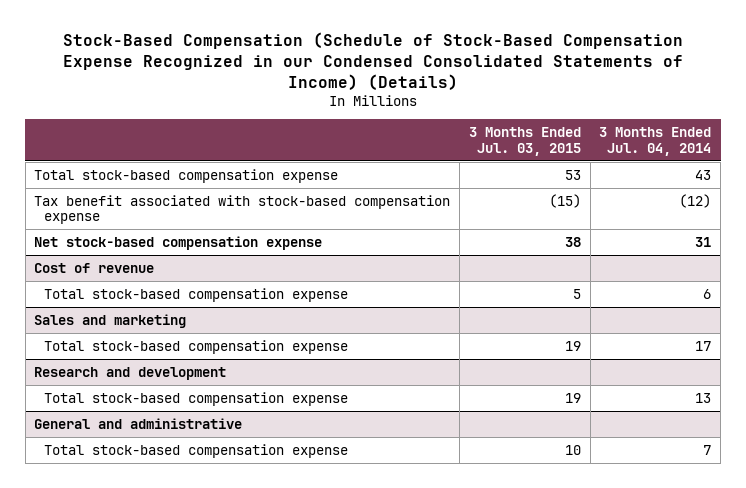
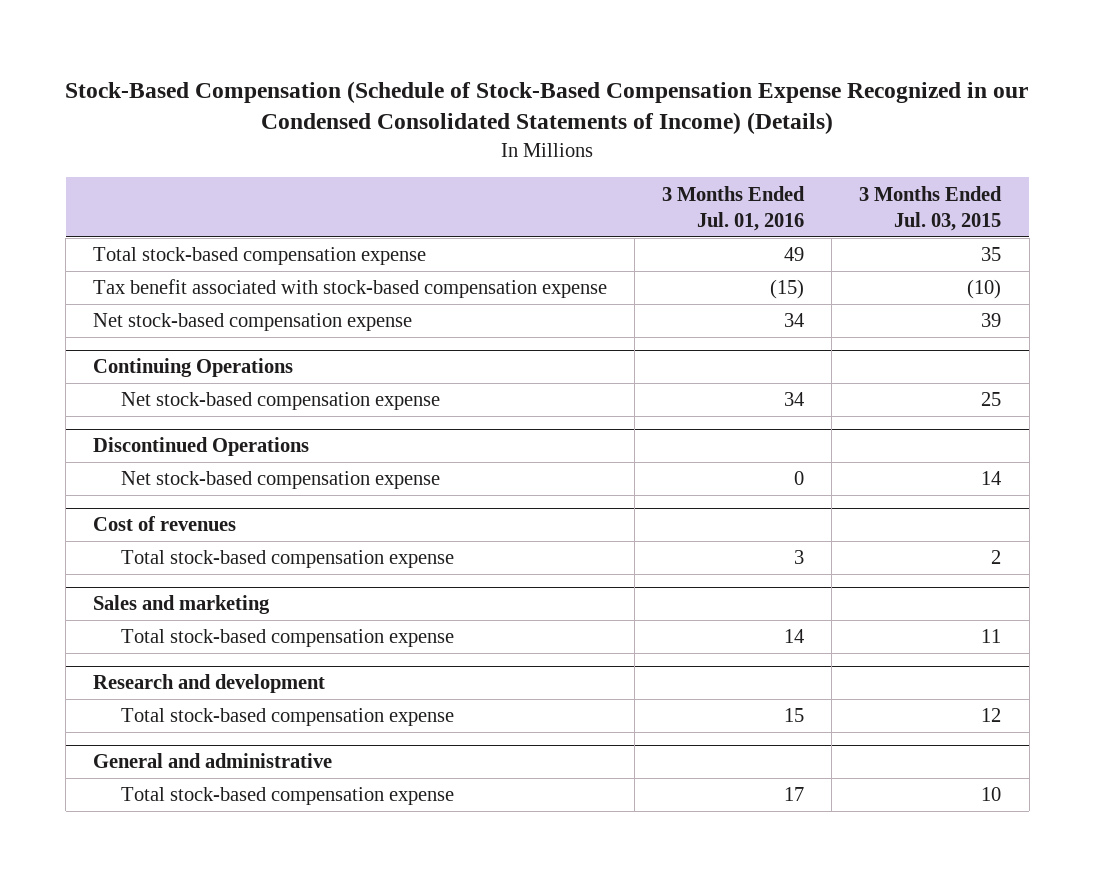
[599,127,712,156] 3 Months Ended Jul. 04, 2014 -> none
none -> [662,185,806,231] 3 Months Ended Jul. 01, 2016
[564,169,581,180] 53 -> [981,247,1002,262] 35
[548,193,581,208] (15) -> [967,279,1002,300] (10)
[564,236,581,247] 38 -> [981,313,1002,328] 39
none -> [93,358,294,378] Continuing Operations
none -> [120,392,440,411] Net stock-based compensation expense
none -> [93,437,310,457] Discontinued Operations
none -> [120,471,440,490] Net stock-based compensation expense
[34,262,155,273] Cost of revenue -> [93,516,237,532] Cost of revenues
[572,288,581,299] 5 -> [991,550,1002,565] 2
[564,340,581,351] 19 -> [981,629,1002,644] 11
[564,392,581,403] 19 -> [981,708,1002,723] 12

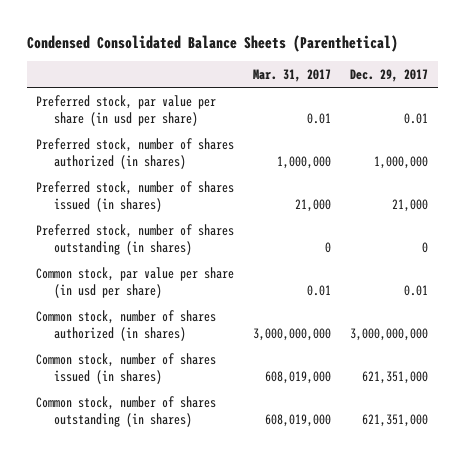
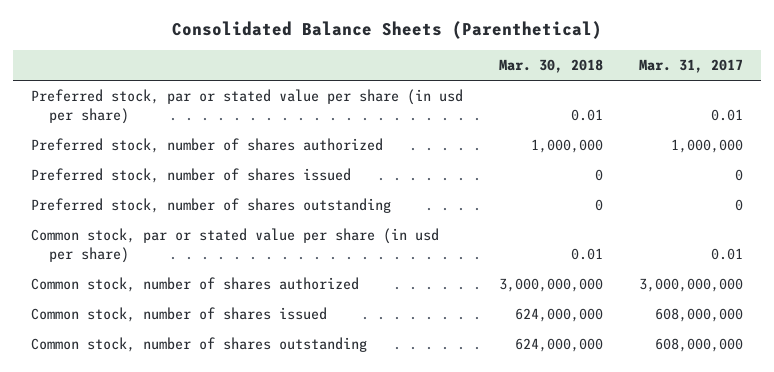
[26,34,398,52] Condensed Consolidated Balance Sheets (Parenthetical) -> [171,21,602,40] Consolidated Balance Sheets (Parenthetical)
[350,68,429,82] Dec. 29, 2017 -> none
none -> [498,59,603,74] Mar. 30, 2018
[36,94,217,126] Preferred stock, par value per share (in usd per share) -> [30,89,463,124] Preferred stock, par or stated value per share (in usd per share)
[36,137,235,169] Preferred stock, number of shares authorized (in shares) -> [30,138,383,154] Preferred stock, number of shares authorized
[36,180,235,212] Preferred stock, number of shares issued (in shares) -> [30,168,351,184] Preferred stock, number of shares issued
[295,198,332,212] 21,000 -> [735,169,744,182] 0
[36,223,235,255] Preferred stock, number of shares outstanding (in shares) -> [30,198,391,214] Preferred stock, number of shares outstanding
[36,266,235,298] Common stock, par value per share (in usd per share) -> [30,228,439,263] Common stock, par or stated value per share (in usd per share)
[36,309,217,341] Common stock, number of shares authorized (in shares) -> [30,277,359,293] Common stock, number of shares authorized
[36,352,217,384] Common stock, number of shares issued (in shares) -> [30,307,327,323] Common stock, number of shares issued
[265,370,332,384] 608,019,000 -> [655,308,744,323] 608,000,000
[36,395,217,427] Common stock, number of shares outstanding (in shares) -> [30,337,367,353] Common stock, number of shares outstanding
[265,413,332,427] 608,019,000 -> [655,338,744,353] 608,000,000

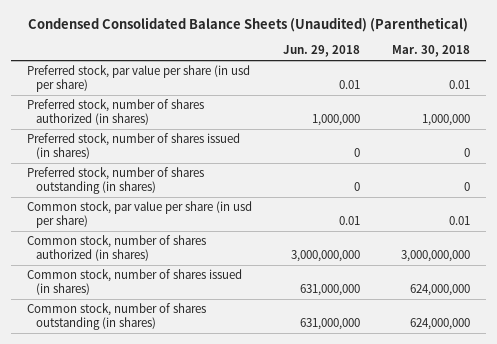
[171,21,602,40] Consolidated Balance Sheets (Parenthetical) -> [28,16,469,32] Condensed Consolidated Balance Sheets (Unaudited) (Parenthetical)
[639,59,744,74] Mar. 31, 2017 -> none
none -> [283,45,361,58] Jun. 29, 2018
[30,89,463,124] Preferred stock, par or stated value per share (in usd per share) -> [26,65,250,93] Preferred stock, par value per share (in usd per share)
[30,138,383,154] Preferred stock, number of shares authorized -> [26,99,204,126] Preferred stock, number of shares authorized (in shares)
[30,168,351,184] Preferred stock, number of shares issued -> [26,133,240,160] Preferred stock, number of shares issued (in shares)
[30,198,391,214] Preferred stock, number of shares outstanding -> [26,167,204,195] Preferred stock, number of shares outstanding (in shares)
[30,228,439,263] Common stock, par or stated value per share (in usd per share) -> [26,201,252,229] Common stock, par value per share (in usd per share)
[30,277,359,293] Common stock, number of shares authorized -> [26,235,206,262] Common stock, number of shares authorized (in shares)
[30,307,327,323] Common stock, number of shares issued -> [26,269,242,296] Common stock, number of shares issued (in shares)
[30,337,367,353] Common stock, number of shares outstanding -> [26,303,206,331] Common stock, number of shares outstanding (in shares)

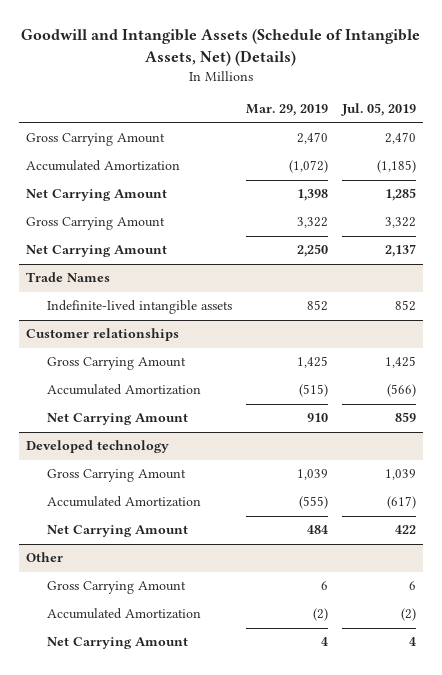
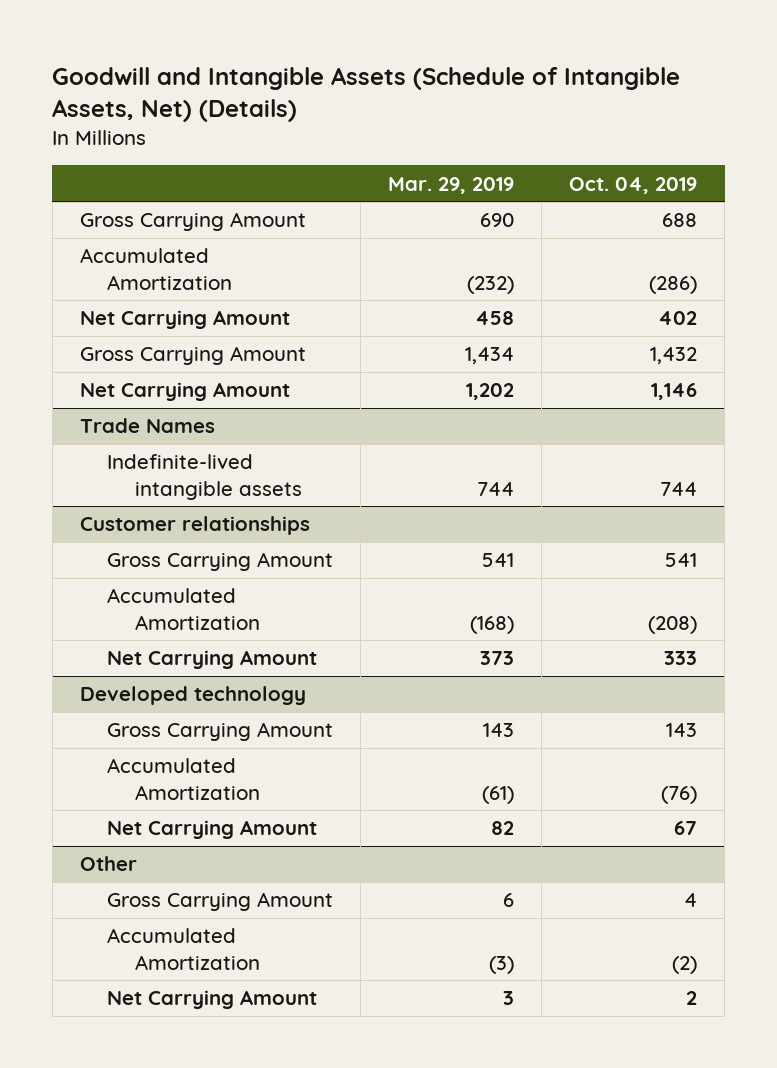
[340,103,416,117] Jul. 05, 2019 -> none
none -> [569,176,698,194] Oct. 04, 2019
[296,132,328,145] 2,470 -> [480,213,515,228] 690
[288,160,328,174] (1,072) -> [467,275,515,294] (232)
[296,189,328,202] 1,398 -> [475,311,515,326] 458
[296,217,328,229] 3,322 -> [465,347,515,365] 1,434
[296,244,328,258] 2,250 -> [466,383,515,401] 1,202
[306,300,328,312] 852 -> [477,481,515,496] 744
[296,356,328,369] 1,425 -> [482,553,515,568] 541
[298,384,328,398] (515) -> [470,615,515,634] (168)
[306,413,328,423] 910 -> [480,651,515,666] 373
[296,469,328,481] 1,039 -> [483,723,515,738] 143
[298,496,328,510] (555) -> [482,785,515,804] (61)
[306,525,328,535] 484 -> [491,821,515,836] 82
[312,608,328,622] (2) -> [489,955,515,974] (3)
[320,637,328,647] 4 -> [503,991,515,1006] 3

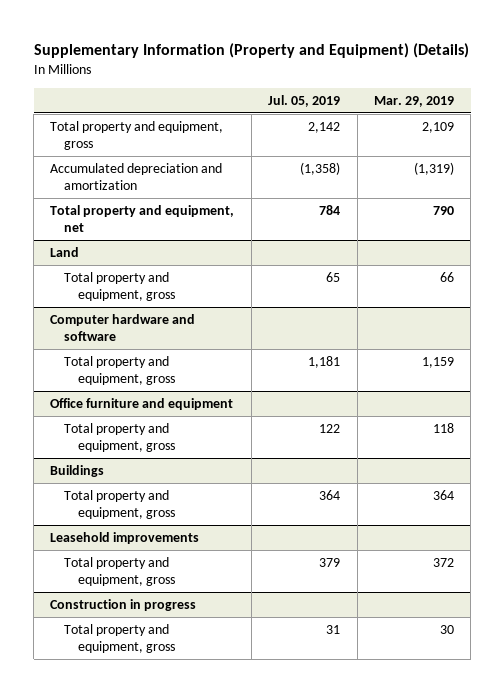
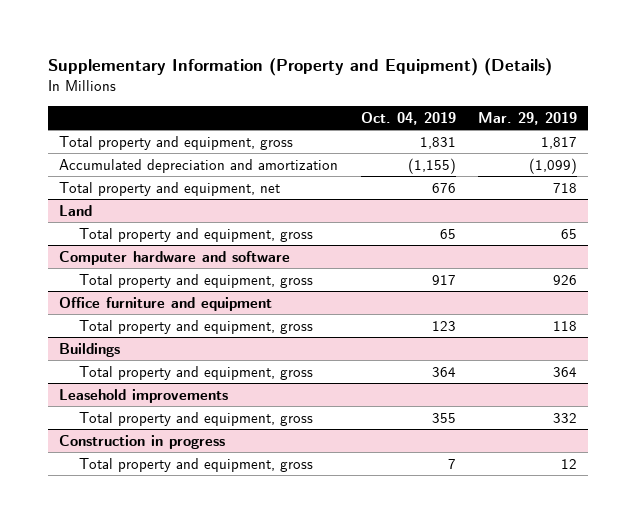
[268,94,341,107] Jul. 05, 2019 -> none
none -> [360,111,456,125] Oct. 04, 2019
[421,122,454,134] 2,109 -> [540,136,577,149] 1,817
[413,162,454,176] (1,319) -> [528,157,577,174] (1,099)
[432,206,454,216] 790 -> [552,182,577,193] 718
[439,272,454,283] 66 -> [560,228,577,239] 65
[421,357,454,369] 1,159 -> [552,274,577,285] 926
[432,558,454,568] 372 -> [552,412,577,423] 332
[439,625,454,635] 30 -> [560,458,577,469] 12

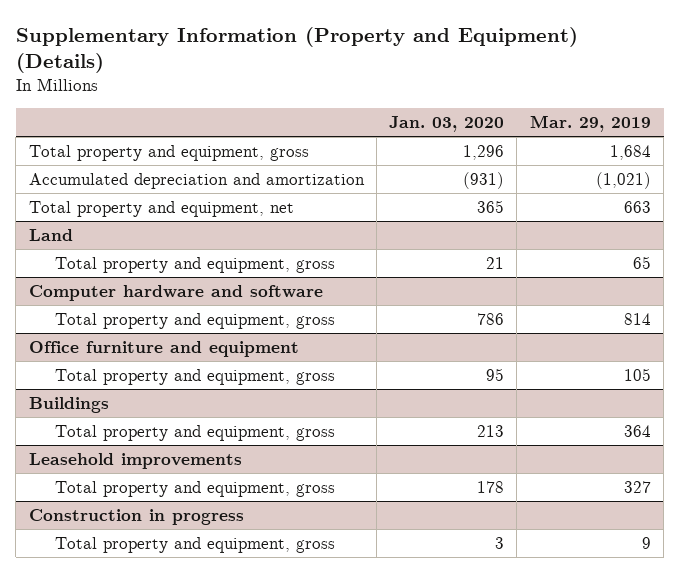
[360,111,456,125] Oct. 04, 2019 -> none
none -> [389,116,505,133] Jan. 03, 2020
[540,136,577,149] 1,817 -> [609,145,651,161] 1,684
[528,157,577,174] (1,099) -> [595,172,651,190] (1,021)
[552,182,577,193] 718 -> [623,201,651,214] 663
[552,274,577,285] 926 -> [623,313,651,326] 814
[552,320,577,331] 118 -> [623,368,651,382] 105
[552,412,577,423] 332 -> [623,481,651,494] 327
[560,458,577,469] 12 -> [641,537,651,550] 9

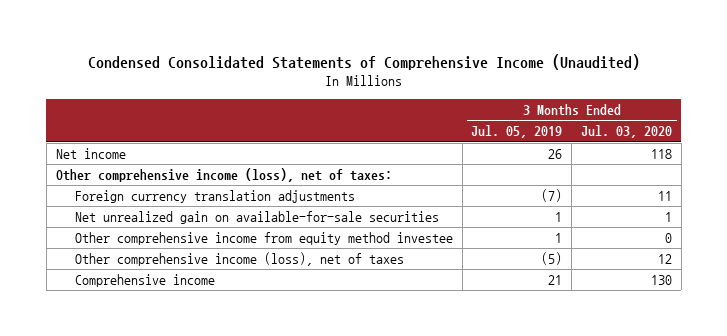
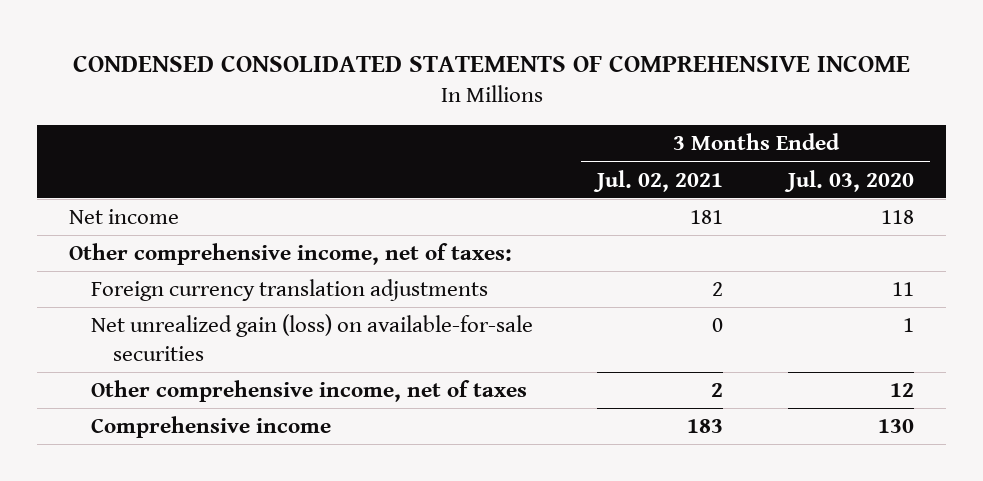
[87,54,640,71] Condensed Consolidated Statements of Comprehensive Income (Unaudited) -> [72,55,910,73] CONDENSED CONSOLIDATED STATEMENTS OF COMPREHENSIVE INCOME
[471,125,563,139] Jul. 05, 2019 -> none
none -> [593,169,724,192] Jul. 02, 2021
[55,168,392,183] Other comprehensive income (loss), net of taxes: -> [69,243,513,266] Other comprehensive income, net of taxes:
[74,232,453,246] Other comprehensive income from equity method investee -> none
[74,211,439,225] Net unrealized gain on available-for-sale securities -> [90,314,533,362] Net unrealized gain (loss) on available-for-sale securities
[74,252,404,267] Other comprehensive income (loss), net of taxes -> [90,380,527,403] Other comprehensive income, net of taxes

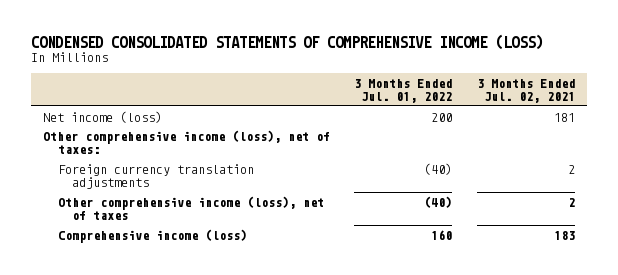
[72,55,910,73] CONDENSED CONSOLIDATED STATEMENTS OF COMPREHENSIVE INCOME -> [31,33,544,50] CONDENSED CONSOLIDATED STATEMENTS OF COMPREHENSIVE INCOME (LOSS)
[783,169,914,192] Jul. 03, 2020 -> none
none -> [354,78,453,103] 3 Months Ended Jul. 01, 2022
[69,209,180,225] Net income -> [43,110,163,123] Net income (loss)
[69,243,513,266] Other comprehensive income, net of taxes: -> [43,129,331,154] Other comprehensive income (loss), net of taxes:
[90,314,533,362] Net unrealized gain (loss) on available-for-sale securities -> none
[90,380,527,403] Other comprehensive income, net of taxes -> [57,195,324,220] Other comprehensive income (loss), net of taxes
[90,416,331,439] Comprehensive income -> [57,228,247,243] Comprehensive income (loss)

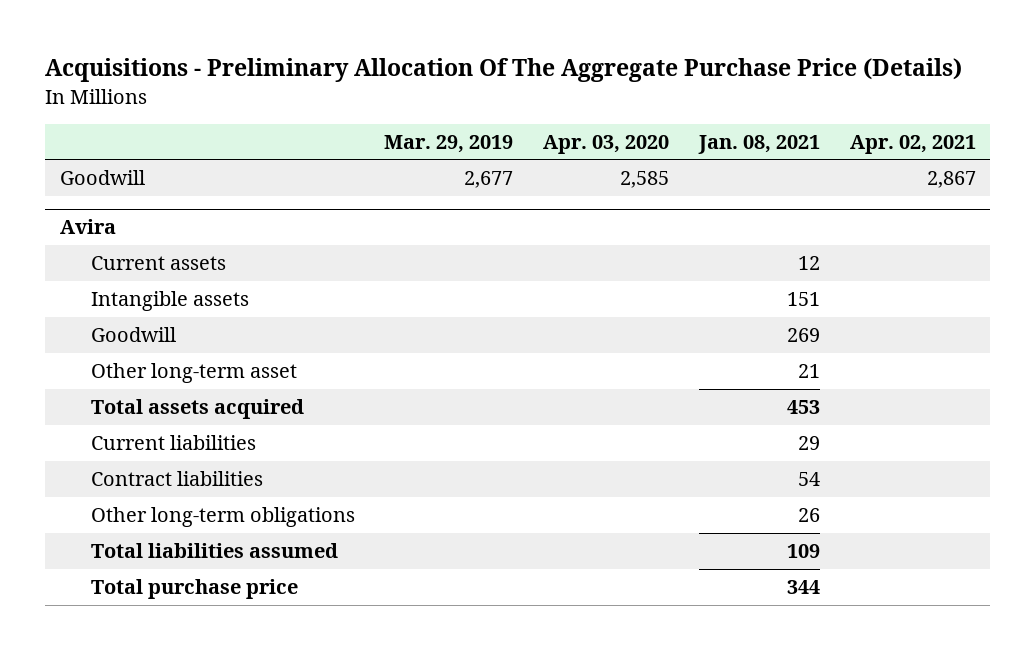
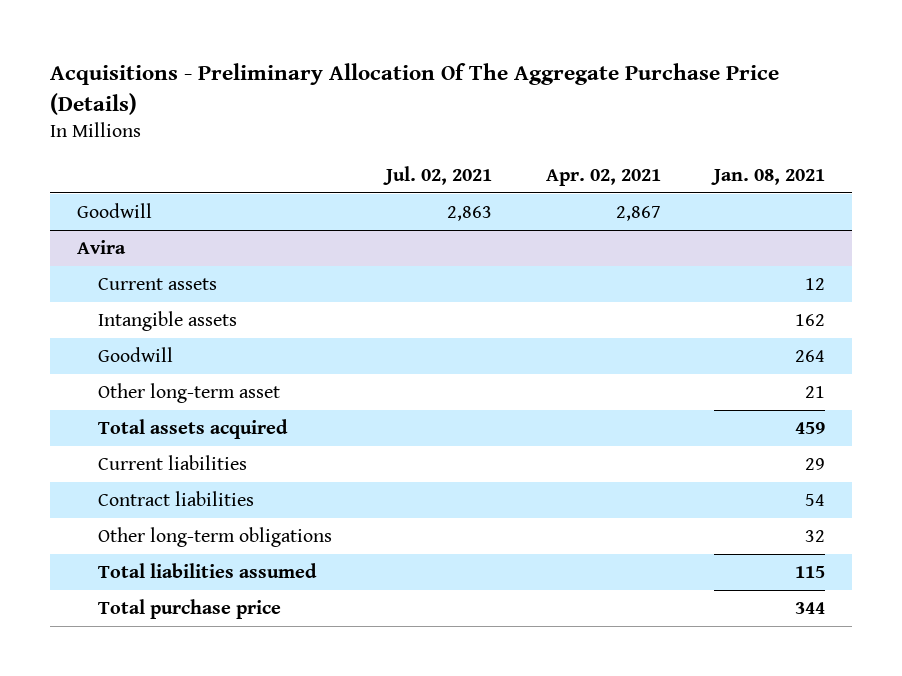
[384,134,514,153] Mar. 29, 2019 -> none
[543,134,670,154] Apr. 03, 2020 -> none
none -> [382,166,492,186] Jul. 02, 2021
[786,292,820,307] 151 -> [795,314,826,327] 162
[786,328,820,343] 269 -> [795,350,826,363] 264
[786,400,820,415] 453 -> [795,422,826,435] 459
[797,508,820,523] 26 -> [805,530,826,543] 32
[786,544,820,559] 109 -> [795,566,826,579] 115

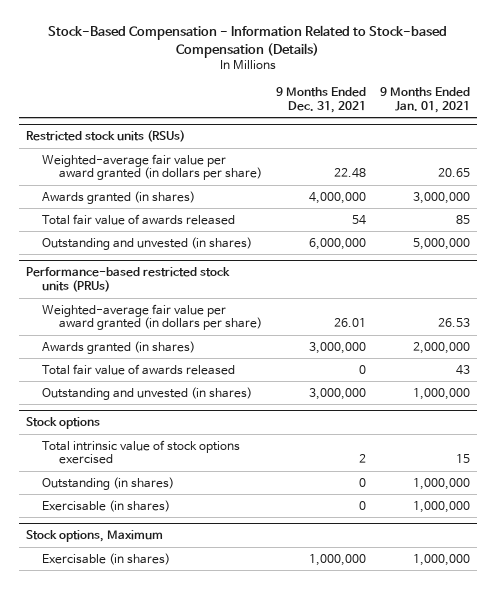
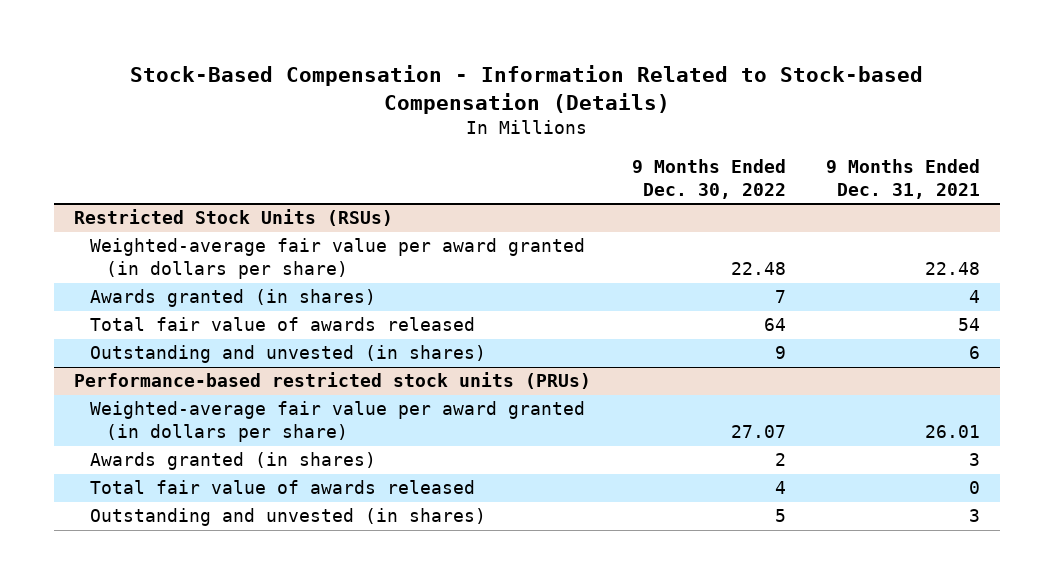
[379,86,470,113] 9 Months Ended Jan. 01, 2021 -> none
none -> [631,158,786,199] 9 Months Ended Dec. 30, 2022
[25,130,185,143] Restricted stock units (RSUs) -> [74,209,394,227] Restricted Stock Units (RSUs)
[308,191,366,204] 4,000,000 -> [968,290,980,304] 4
[308,237,366,250] 6,000,000 -> [968,346,980,360] 6
[308,341,366,354] 3,000,000 -> [968,453,980,467] 3
[25,417,100,430] Stock options -> none
[42,439,241,465] Total intrinsic value of stock options exercised -> none
[42,476,175,490] Outstanding (in shares) -> none
[42,499,171,512] Exercisable (in shares) -> none
[25,530,163,543] Stock options, Maximum -> none
[42,552,171,565] Exercisable (in shares) -> none
[308,387,366,400] 3,000,000 -> [968,509,980,523] 3

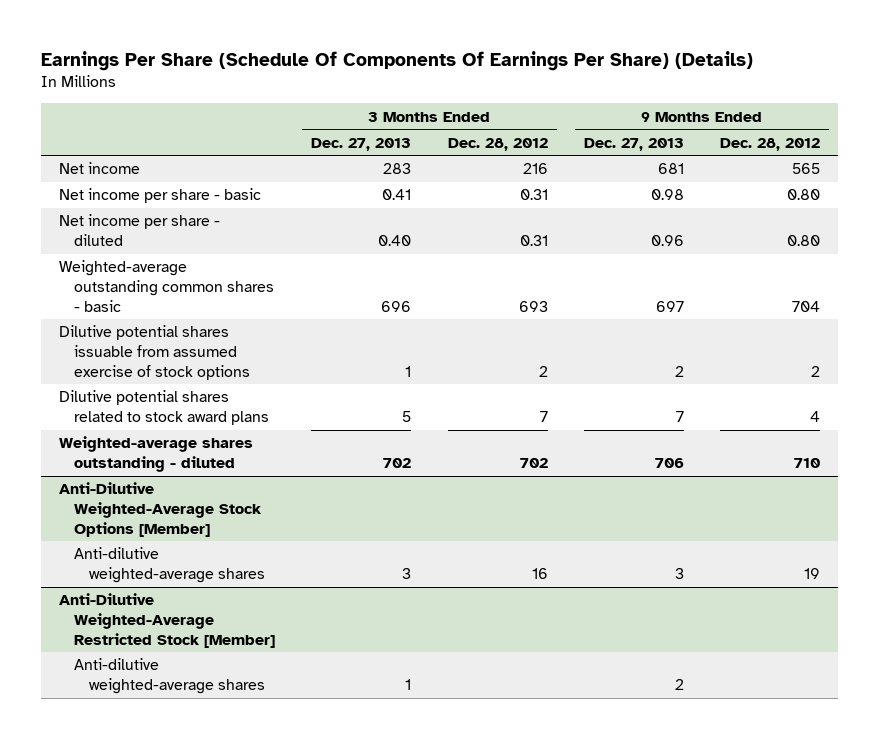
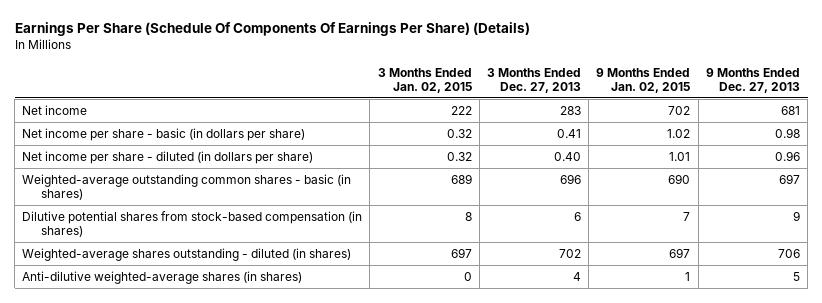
[447,137,548,151] Dec. 28, 2012 -> none
[720,137,821,151] Dec. 28, 2012 -> none
none -> [377,67,472,93] 3 Months Ended Jan. 02, 2015
none -> [596,67,691,93] 9 Months Ended Jan. 02, 2015
[59,325,251,380] Dilutive potential shares issuable from assumed exercise of stock options -> none
[59,390,270,425] Dilutive potential shares related to stock award plans -> none
[59,482,263,537] Anti-Dilutive Weighted-Average Stock Options [Member] -> none
[59,593,276,648] Anti-Dilutive Weighted-Average Restricted Stock [Member] -> none
[74,658,265,694] Anti-dilutive weighted-average shares -> none
[59,188,262,204] Net income per share - basic -> [22,127,306,141] Net income per share - basic (in dollars per share)
[59,214,221,246] Net income per share - diluted -> [22,150,314,164] Net income per share - diluted (in dollars per share)
[59,260,275,312] Weighted-average outstanding common shares - basic -> [22,173,352,200] Weighted-average outstanding common shares - basic (in shares)
none -> [22,210,363,237] Dilutive potential shares from stock-based compensation (in shares)
[59,436,254,472] Weighted-average shares outstanding - diluted -> [22,247,352,261] Weighted-average shares outstanding - diluted (in shares)
[74,547,265,583] Anti-dilutive weighted-average shares -> [22,270,303,284] Anti-dilutive weighted-average shares (in shares)
[402,567,412,579] 3 -> [573,271,582,281] 4
[674,567,684,579] 3 -> [792,271,800,281] 5

